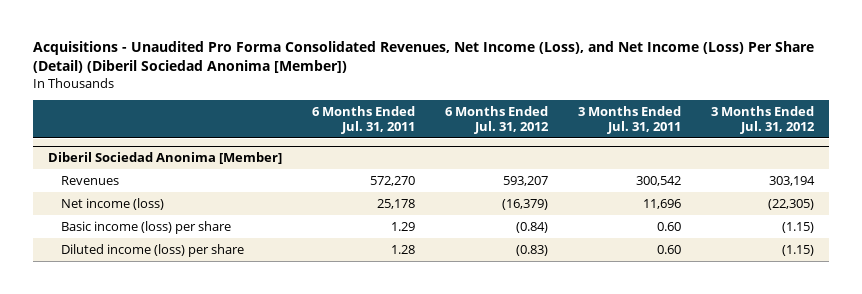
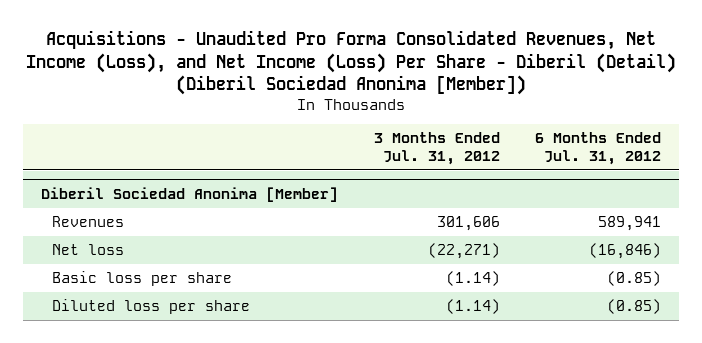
[33,41,815,74] Acquisitions - Unaudited Pro Forma Consolidated Revenues, Net Income (Loss), and Net Income (Loss) Per Share (Detail) (Diberil Sociedad Anonima [Member]) -> [26,30,677,96] Acquisitions - Unaudited Pro Forma Consolidated Revenues, Net Income (Loss), and Net Income (Loss) Per Share - Diberil (Detail) (Diberil Sociedad Anonima [Member])
[312,106,416,134] 6 Months Ended Jul. 31, 2011 -> none
[578,106,682,134] 3 Months Ended Jul. 31, 2011 -> none
[503,175,549,186] 593,207 -> [598,216,662,232] 589,941
[769,175,816,186] 303,194 -> [436,216,500,232] 301,606
[61,197,165,210] Net income (loss) -> [52,244,125,256] Net loss
[502,198,549,210] (16,379) -> [589,243,662,260] (16,846)
[768,198,815,210] (22,305) -> [427,243,500,260] (22,271)
[61,220,232,234] Basic income (loss) per share -> [52,271,233,287] Basic loss per share
[516,221,549,233] (0.84) -> [607,271,662,287] (0.85)
[782,221,815,233] (1.15) -> [445,271,500,287] (1.14)
[61,243,245,257] Diluted income (loss) per share -> [52,299,251,315] Diluted loss per share
[516,244,549,256] (0.83) -> [607,299,662,315] (0.85)
[782,244,815,256] (1.15) -> [445,299,500,315] (1.14)

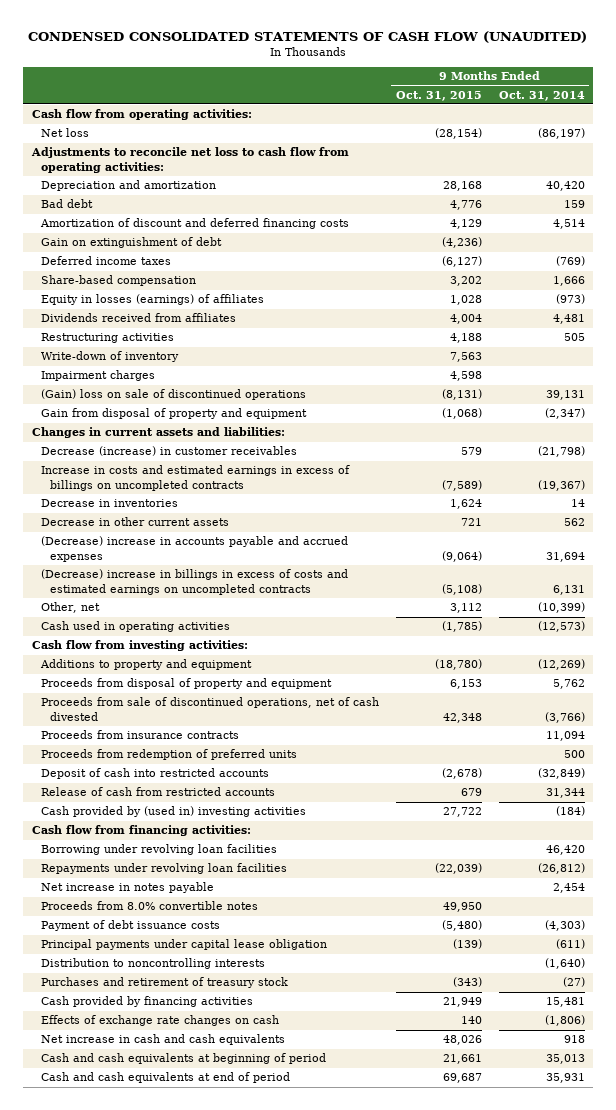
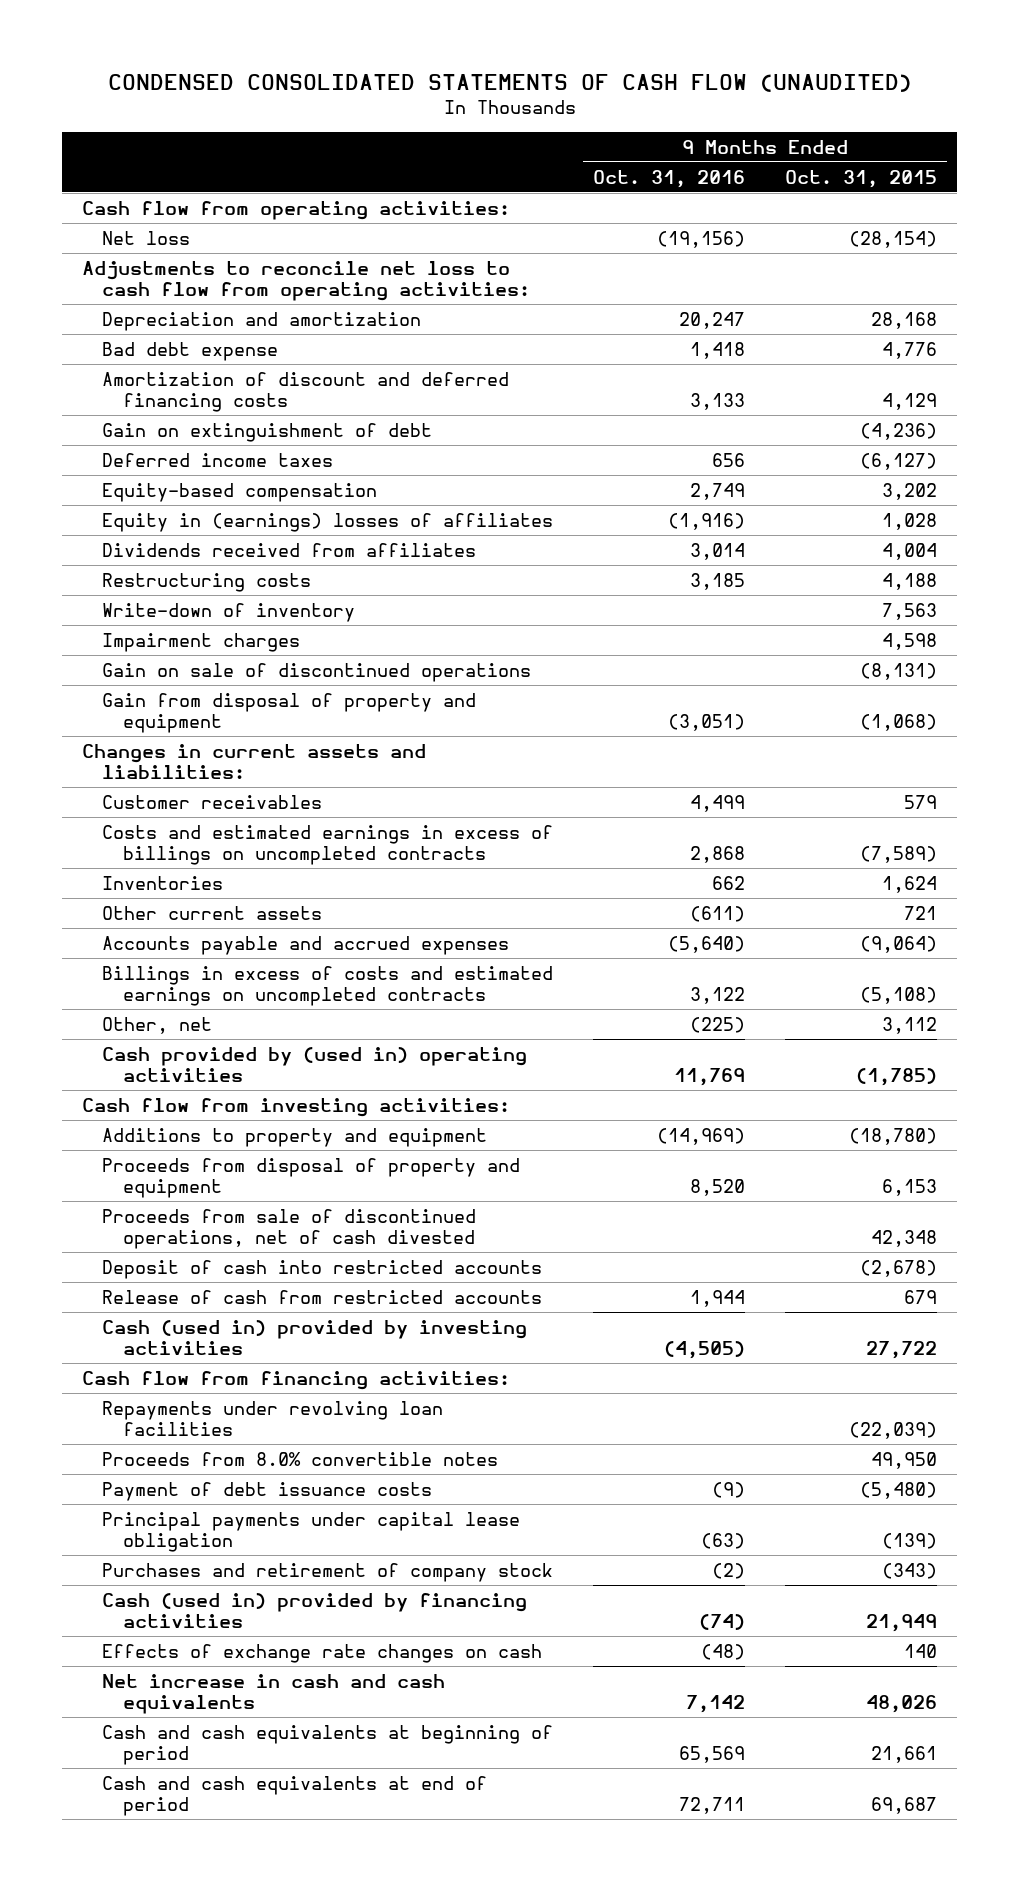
[498,90,585,101] Oct. 31, 2014 -> none
none -> [593,169,746,188] Oct. 31, 2016
[40,199,93,209] Bad debt -> [102,341,279,361] Bad debt expense
[40,275,196,287] Share-based compensation -> [102,482,378,502] Equity-based compensation
[40,294,264,306] Equity in losses (earnings) of affiliates -> [102,512,554,532] Equity in (earnings) losses of affiliates
[40,333,174,344] Restructuring activities -> [102,572,312,592] Restructuring costs
[40,389,306,401] (Gain) loss on sale of discontinued operations -> [102,662,532,682] Gain on sale of discontinued operations
[40,446,297,457] Decrease (increase) in customer receivables -> [102,794,323,809] Customer receivables
[40,465,350,491] Increase in costs and estimated earnings in excess of billings on uncompleted contracts -> [102,824,554,866] Costs and estimated earnings in excess of billings on uncompleted contracts
[40,499,178,508] Decrease in inventories -> [102,875,224,890] Inventories
[40,517,229,527] Decrease in other current assets -> [102,905,323,920] Other current assets
[40,536,348,562] (Decrease) increase in accounts payable and accrued expenses -> [102,935,510,955] Accounts payable and accrued expenses
[40,569,348,595] (Decrease) increase in billings in excess of costs and estimated earnings on uncompleted contracts -> [102,965,554,1007] Billings in excess of costs and estimated earnings on uncompleted contracts
[40,621,230,633] Cash used in operating activities -> [102,1046,528,1083] Cash provided by (used in) operating activities
[40,730,239,740] Proceeds from insurance contracts -> none
[40,749,297,761] Proceeds from redemption of preferred units -> none
[40,806,306,818] Cash provided by (used in) investing activities -> [102,1319,528,1356] Cash (used in) provided by investing activities
[40,844,277,856] Borrowing under revolving loan facilities -> none
[40,882,214,894] Net increase in notes payable -> none
[40,958,265,970] Distribution to noncontrolling interests -> none
[40,977,288,989] Purchases and retirement of treasury stock -> [102,1562,554,1582] Purchases and retirement of company stock
[40,996,253,1008] Cash provided by financing activities -> [102,1592,528,1629] Cash (used in) provided by financing activities

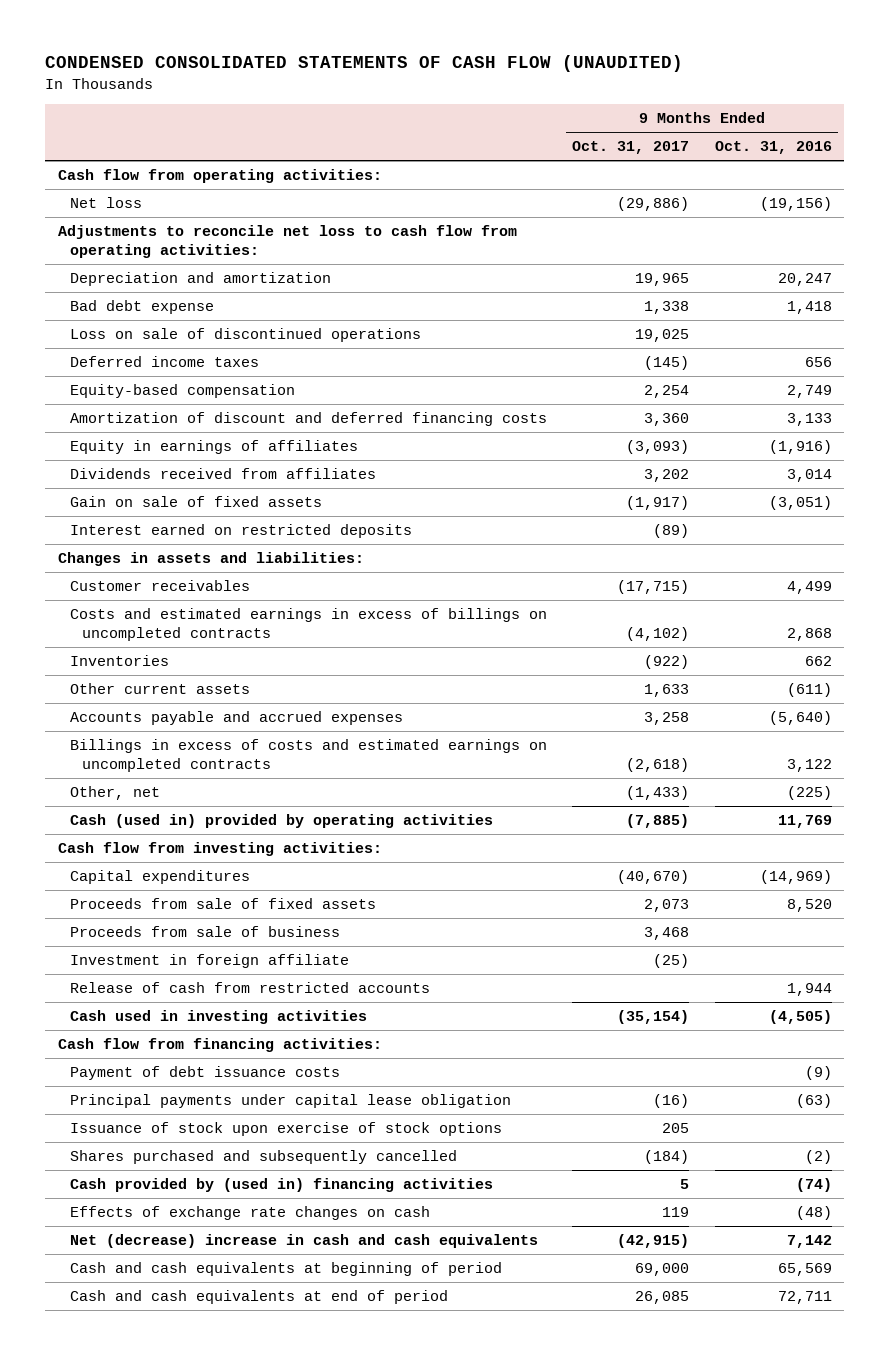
[785,169,938,188] Oct. 31, 2015 -> none
none -> [572,141,690,155] Oct. 31, 2017
[102,422,433,442] Gain on extinguishment of debt -> none
none -> [69,328,421,343] Loss on sale of discontinued operations
[102,371,510,413] Amortization of discount and deferred financing costs -> [69,412,547,427] Amortization of discount and deferred financing costs
[102,512,554,532] Equity in (earnings) losses of affiliates -> [69,440,358,455] Equity in earnings of affiliates
[102,572,312,592] Restructuring costs -> none
[102,602,356,622] Write-down of inventory -> none
[102,632,301,652] Impairment charges -> none
[102,662,532,682] Gain on sale of discontinued operations -> none
[102,692,477,734] Gain from disposal of property and equipment -> [69,496,322,508] Gain on sale of fixed assets
none -> [69,524,412,539] Interest earned on restricted deposits
[82,743,427,780] Changes in current assets and liabilities: -> [57,552,364,567] Changes in assets and liabilities:
[102,1046,528,1083] Cash provided by (used in) operating activities -> [69,814,493,829] Cash (used in) provided by operating activities
[102,1208,477,1250] Proceeds from sale of discontinued operations, net of cash divested -> none
[102,1259,543,1279] Deposit of cash into restricted accounts -> none
[102,1127,488,1147] Additions to property and equipment -> [69,870,250,885] Capital expenditures
[102,1157,521,1199] Proceeds from disposal of property and equipment -> [69,898,376,910] Proceeds from sale of fixed assets
none -> [69,926,340,938] Proceeds from sale of business
none -> [69,954,349,969] Investment in foreign affiliate
[102,1319,528,1356] Cash (used in) provided by investing activities -> [69,1010,367,1025] Cash used in investing activities
[102,1400,444,1437] Repayments under revolving loan facilities -> none
[102,1451,499,1466] Proceeds from 8.0% convertible notes -> none
[102,1562,554,1582] Purchases and retirement of company stock -> none
none -> [69,1122,502,1137] Issuance of stock upon exercise of stock options
none -> [69,1150,457,1165] Shares purchased and subsequently cancelled
[102,1592,528,1629] Cash (used in) provided by financing activities -> [69,1178,493,1193] Cash provided by (used in) financing activities
[102,1673,446,1715] Net increase in cash and cash equivalents -> [69,1234,538,1249] Net (decrease) increase in cash and cash equivalents

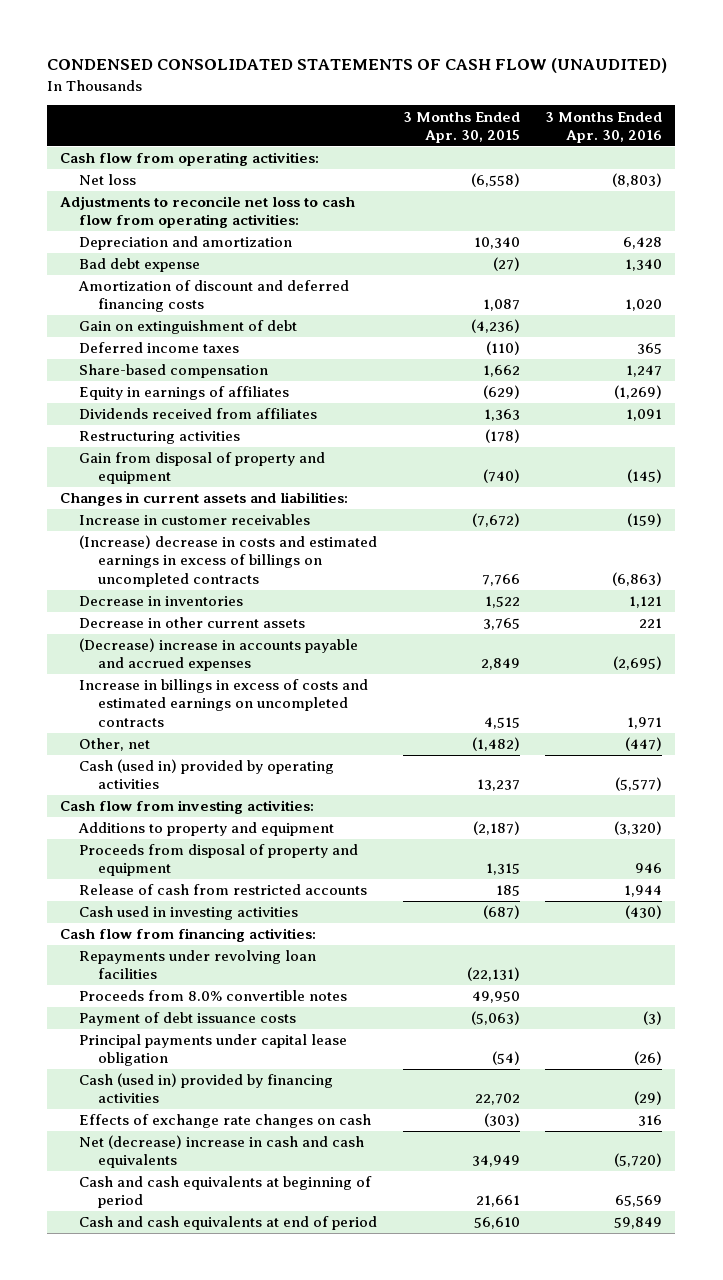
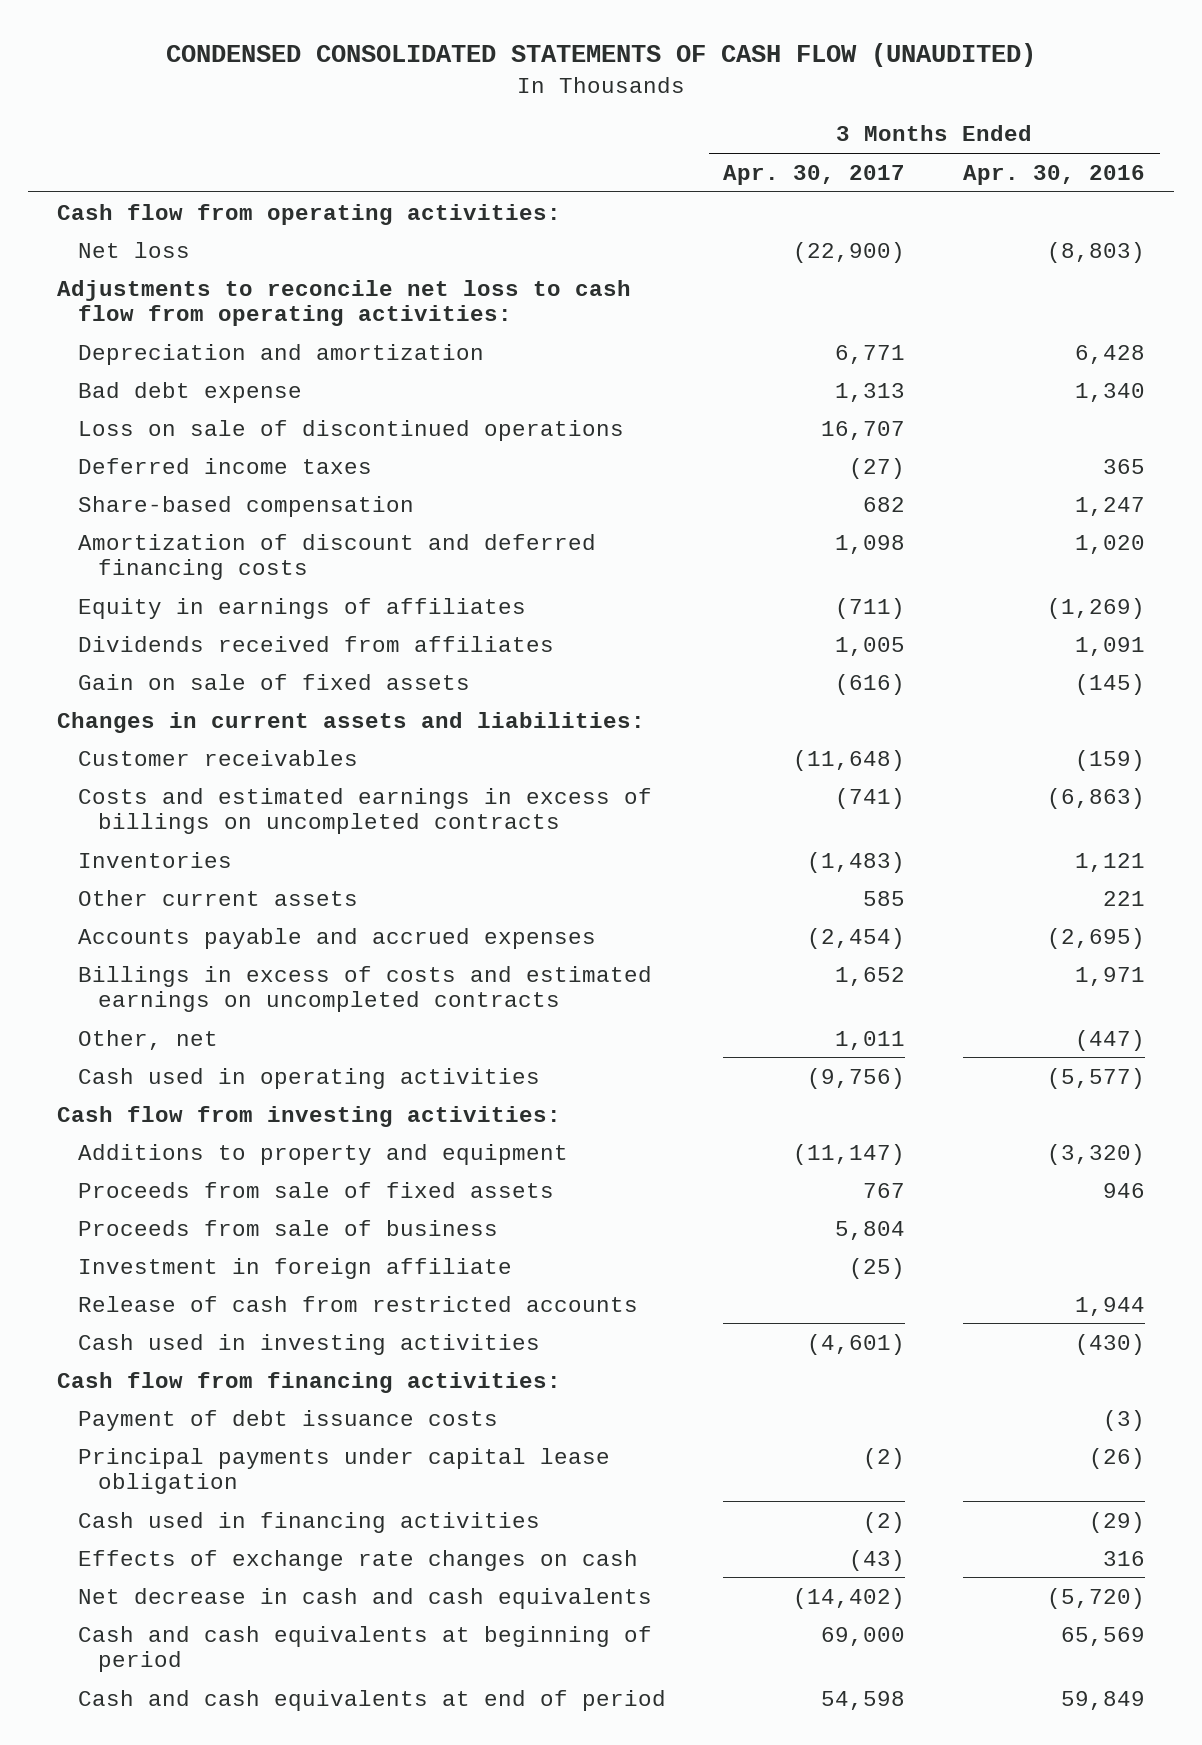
[402,111,520,143] 3 Months Ended Apr. 30, 2015 -> none
none -> [723,164,906,185] Apr. 30, 2017
[79,320,298,335] Gain on extinguishment of debt -> none
none -> [77,419,624,441] Loss on sale of discontinued operations
[78,280,350,313] Amortization of discount and deferred financing costs -> [77,533,596,581] Amortization of discount and deferred financing costs
[79,431,241,445] Restructuring activities -> none
[79,452,326,485] Gain from disposal of property and equipment -> [77,673,470,690] Gain on sale of fixed assets
[79,514,311,526] Increase in customer receivables -> [77,749,358,766] Customer receivables
[79,535,378,587] (Increase) decrease in costs and estimated earnings in excess of billings on uncompleted contracts -> [77,787,652,835] Costs and estimated earnings in excess of billings on uncompleted contracts
[79,596,244,607] Decrease in inventories -> [77,851,232,868] Inventories
[79,617,306,629] Decrease in other current assets -> [77,889,358,906] Other current assets
[79,638,359,672] (Decrease) increase in accounts payable and accrued expenses -> [77,927,596,949] Accounts payable and accrued expenses
[79,679,369,727] Increase in billings in excess of costs and estimated earnings on uncompleted contracts -> [77,965,652,1013] Billings in excess of costs and estimated earnings on uncompleted contracts
[79,759,335,790] Cash (used in) provided by operating activities -> [77,1067,540,1089] Cash used in operating activities
[79,844,359,877] Proceeds from disposal of property and equipment -> [77,1181,554,1198] Proceeds from sale of fixed assets
none -> [77,1219,498,1236] Proceeds from sale of business
none -> [77,1257,512,1279] Investment in foreign affiliate
[79,950,317,980] Repayments under revolving loan facilities -> none
[79,990,348,1002] Proceeds from 8.0% convertible notes -> none
[79,1073,334,1104] Cash (used in) provided by financing activities -> [77,1511,540,1533] Cash used in financing activities
[79,1135,365,1169] Net (decrease) increase in cash and cash equivalents -> [77,1587,652,1609] Net decrease in cash and cash equivalents

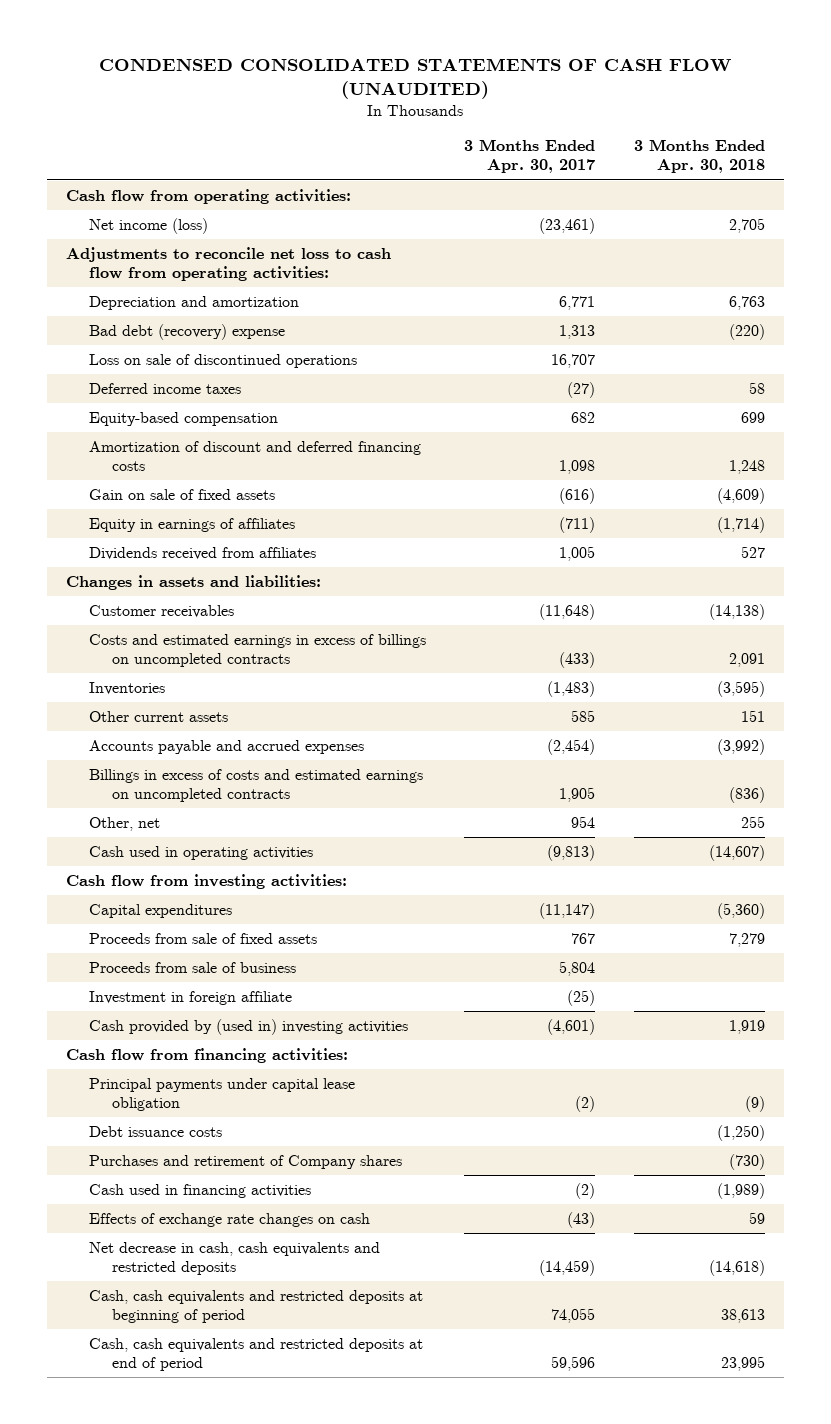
[963,164,1146,185] Apr. 30, 2016 -> none
none -> [633,139,765,174] 3 Months Ended Apr. 30, 2018
[77,241,190,258] Net loss -> [89,217,209,234] Net income (loss)
[793,241,906,263] (22,900) -> [539,217,596,234] (23,461)
[77,381,302,403] Bad debt expense -> [89,323,286,340] Bad debt (recovery) expense
[77,495,414,517] Share-based compensation -> [89,411,279,426] Equity-based compensation
[77,673,470,690] Gain on sale of fixed assets -> [89,488,276,500] Gain on sale of fixed assets
[56,711,645,733] Changes in current assets and liabilities: -> [65,574,321,590] Changes in assets and liabilities:
[835,787,906,809] (741) -> [559,652,596,669] (433)
[835,966,906,986] 1,652 -> [559,787,596,803] 1,905
[835,1030,906,1050] 1,011 -> [571,815,596,828] 954
[807,1067,906,1089] (9,756) -> [547,844,596,861] (9,813)
[77,1143,568,1165] Additions to property and equipment -> [89,903,233,918] Capital expenditures
[77,1295,638,1312] Release of cash from restricted accounts -> none
[77,1333,540,1355] Cash used in investing activities -> [89,1018,409,1035] Cash provided by (used in) investing activities
[77,1409,498,1431] Payment of debt issuance costs -> none
none -> [89,1125,223,1137] Debt issuance costs
none -> [89,1154,403,1169] Purchases and retirement of Company shares
[77,1587,652,1609] Net decrease in cash and cash equivalents -> [89,1241,381,1276] Net decrease in cash, cash equivalents and restricted deposits
[793,1587,906,1609] (14,402) -> [539,1260,596,1277] (14,459)
[77,1625,652,1673] Cash and cash equivalents at beginning of period -> [89,1289,424,1324] Cash, cash equivalents and restricted deposits at beginning of period
[821,1626,906,1646] 69,000 -> [551,1308,596,1324] 74,055
[77,1689,666,1711] Cash and cash equivalents at end of period -> [89,1337,424,1372] Cash, cash equivalents and restricted deposits at end of period
[821,1690,906,1710] 54,598 -> [551,1356,596,1372] 59,596

